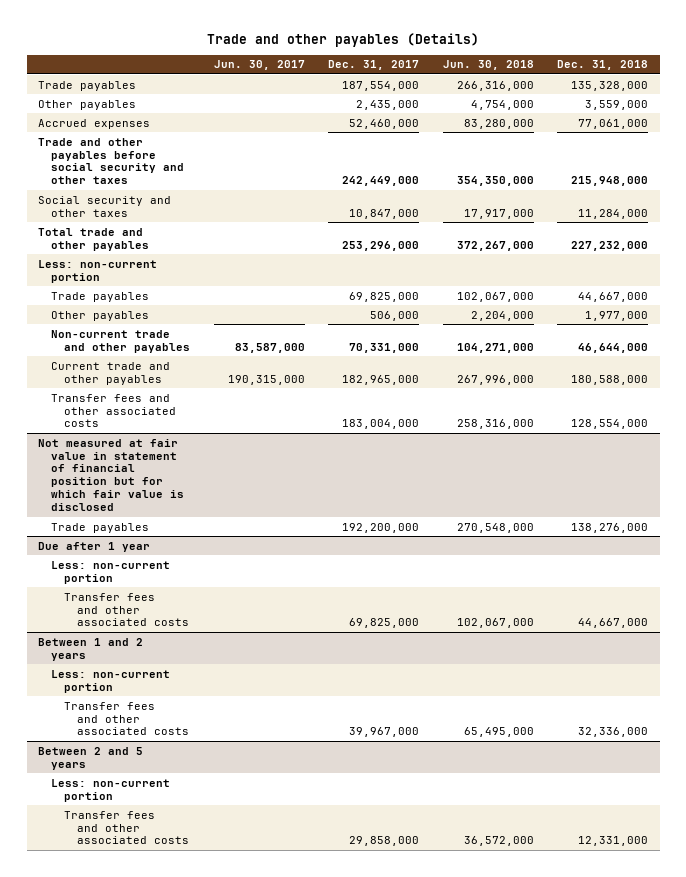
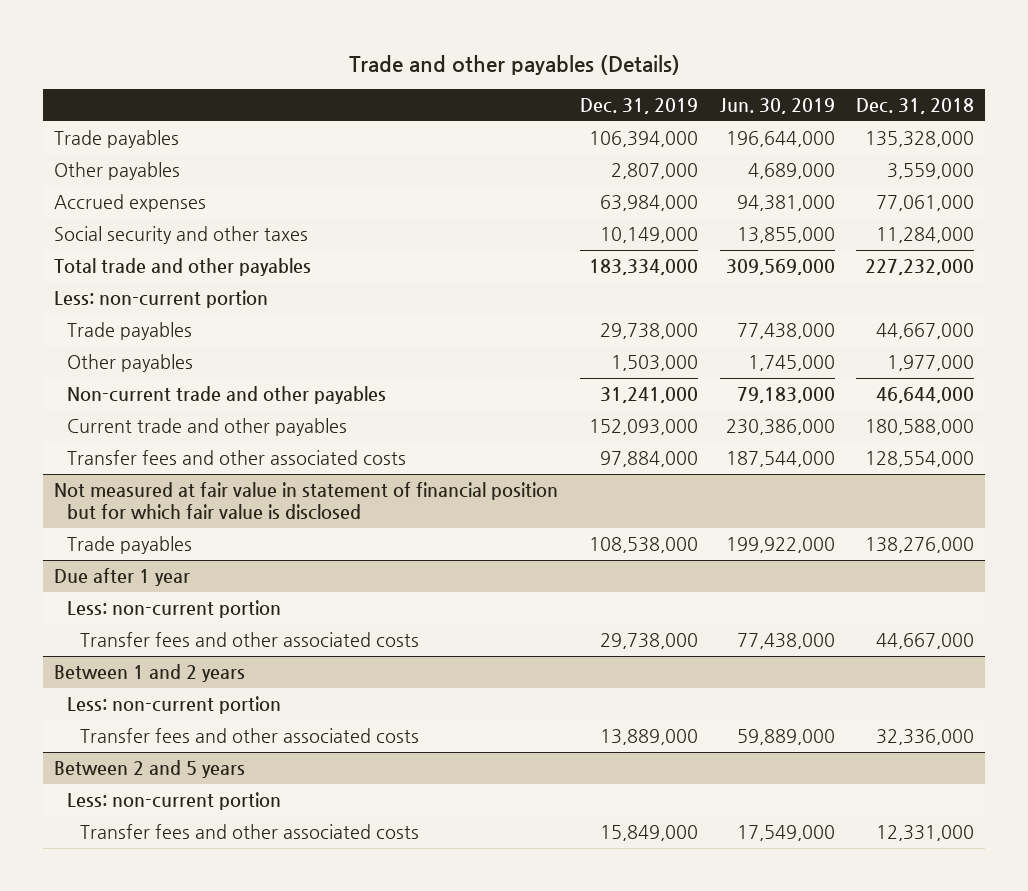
[213,60,305,71] Jun. 30, 2017 -> none
[328,60,420,71] Dec. 31, 2017 -> none
[442,60,534,71] Jun. 30, 2018 -> none
none -> [579,97,698,114] Dec. 31, 2019
none -> [719,97,835,114] Jun. 30, 2019
[38,137,185,185] Trade and other payables before social security and other taxes -> none

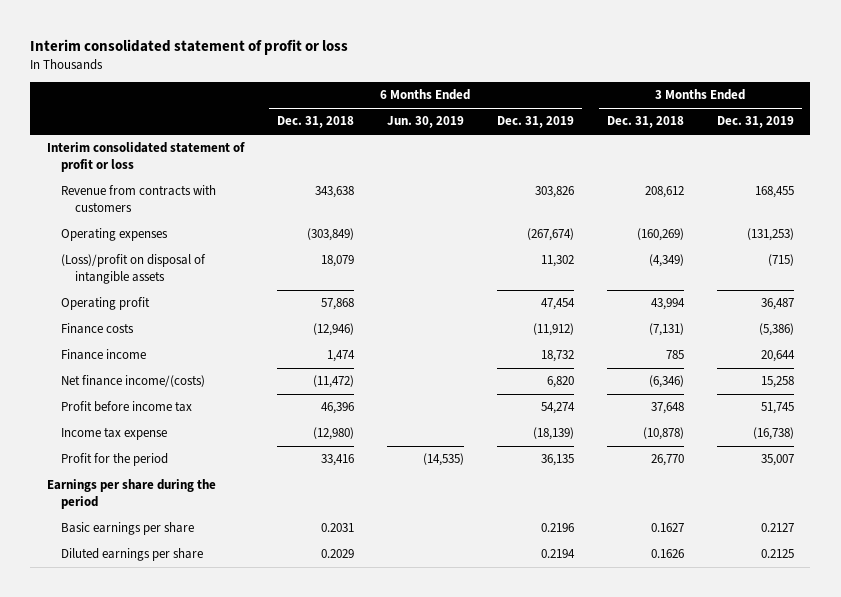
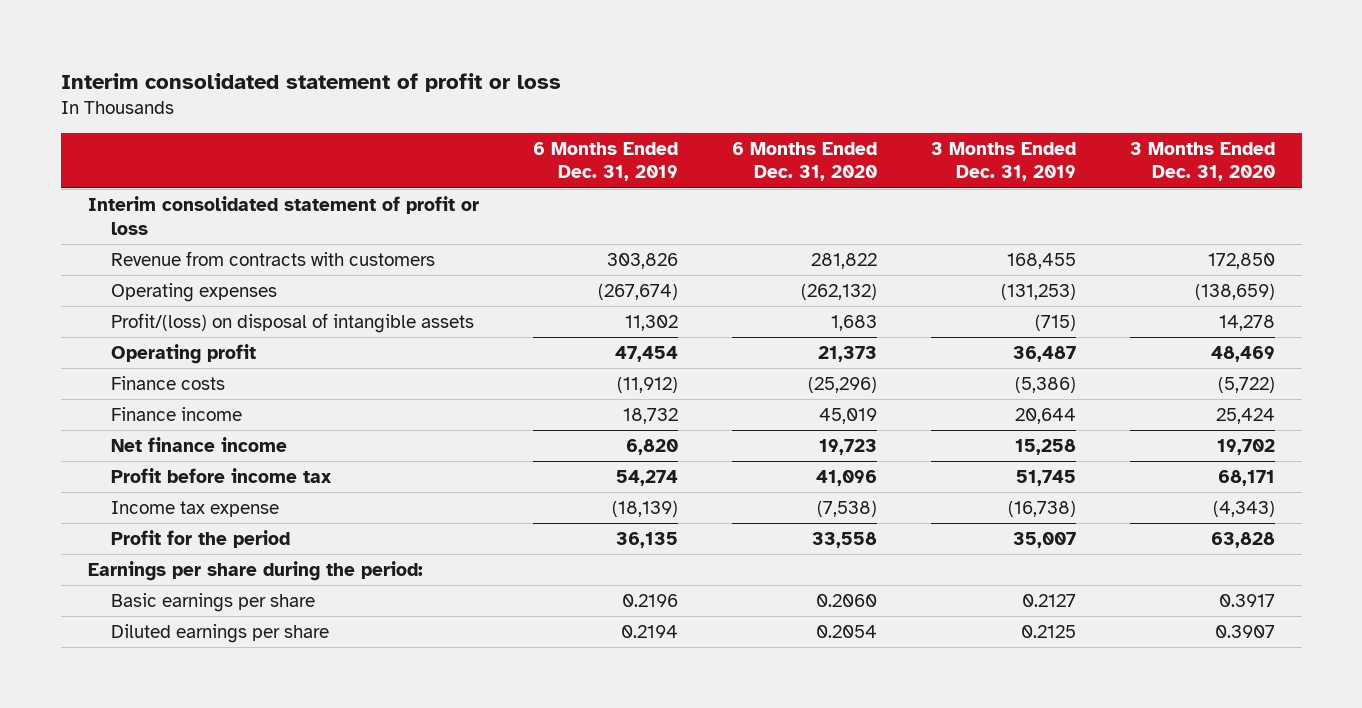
[276,116,354,129] Dec. 31, 2018 -> none
[386,116,464,129] Jun. 30, 2019 -> none
[606,116,684,129] Dec. 31, 2018 -> none
none -> [731,141,877,182] 6 Months Ended Dec. 31, 2020
none -> [1129,141,1275,182] 3 Months Ended Dec. 31, 2020
[61,254,207,285] (Loss)/profit on disposal of intangible assets -> [110,312,474,333] Profit/(loss) on disposal of intangible assets
[61,375,206,388] Net finance income/(costs) -> [110,436,287,452] Net finance income
[46,479,216,510] Earnings per share during the period -> [87,560,423,581] Earnings per share during the period:

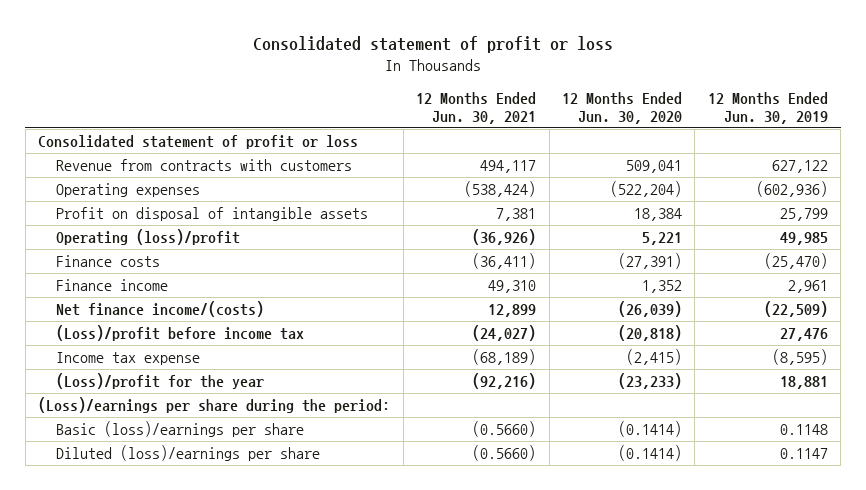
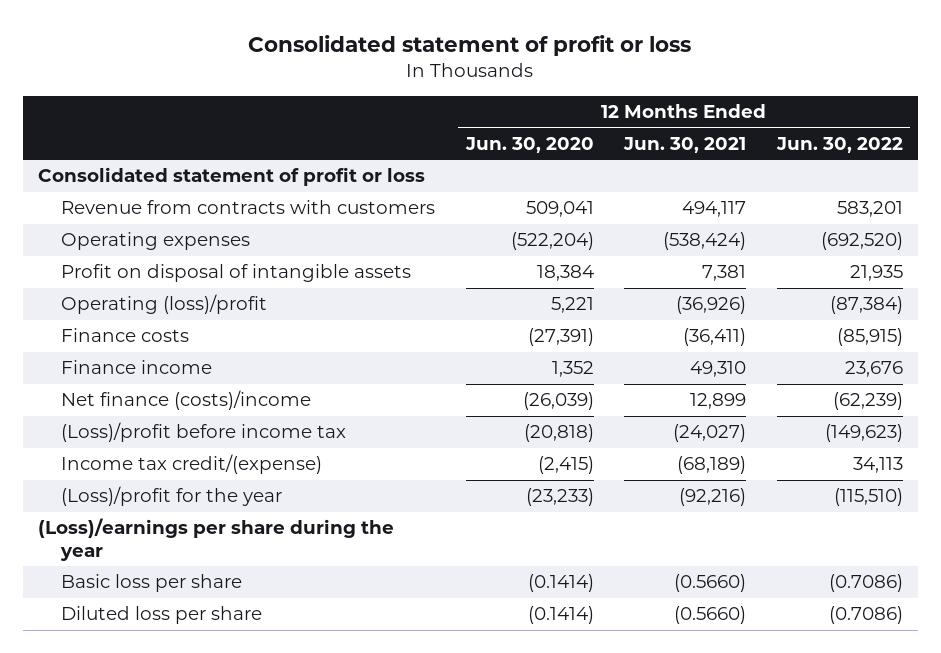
[707,91,828,124] 12 Months Ended Jun. 30, 2019 -> none
none -> [775,137,903,154] Jun. 30, 2022
[55,301,264,318] Net finance income/(costs) -> [61,390,312,411] Net finance (costs)/income
[55,352,200,366] Income tax expense -> [61,454,323,475] Income tax credit/(expense)
[38,397,391,414] (Loss)/earnings per share during the period: -> [38,518,395,561] (Loss)/earnings per share during the year
[55,421,304,438] Basic (loss)/earnings per share -> [61,574,243,593] Basic loss per share
[55,445,320,462] Diluted (loss)/earnings per share -> [61,606,263,625] Diluted loss per share

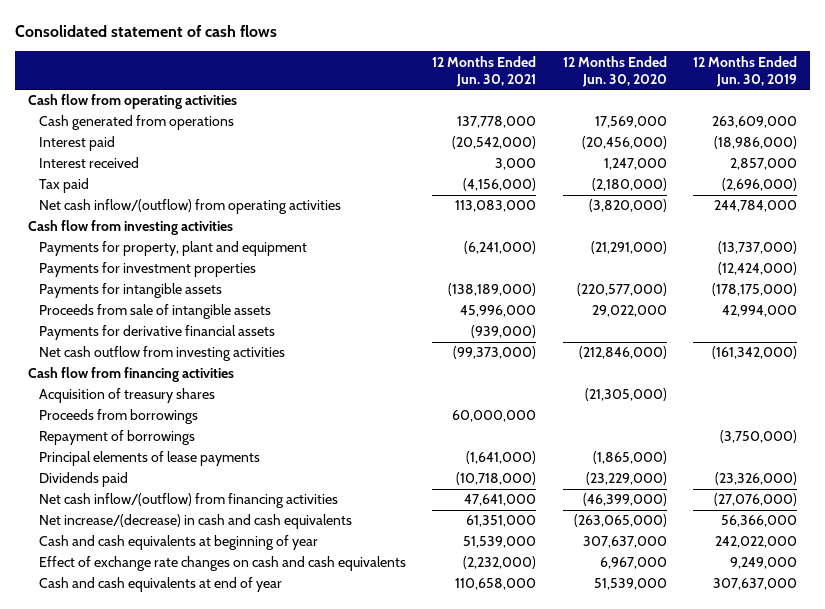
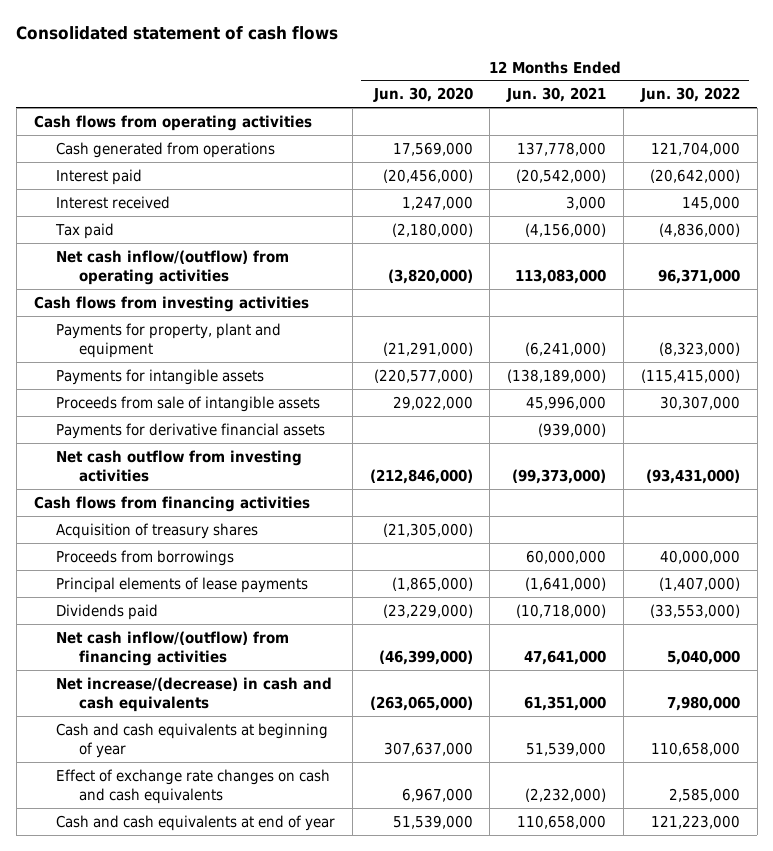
[692,55,797,87] 12 Months Ended Jun. 30, 2019 -> none
none -> [639,87,740,103] Jun. 30, 2022
[28,94,238,110] Cash flow from operating activities -> [33,114,312,131] Cash flows from operating activities
[28,220,234,236] Cash flow from investing activities -> [33,295,309,312] Cash flows from investing activities
[38,262,256,278] Payments for investment properties -> none
[28,367,235,383] Cash flow from financing activities -> [33,495,310,512] Cash flows from financing activities
[38,430,195,446] Repayment of borrowings -> none

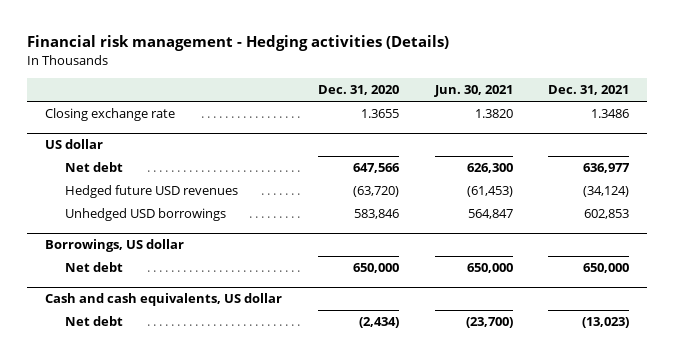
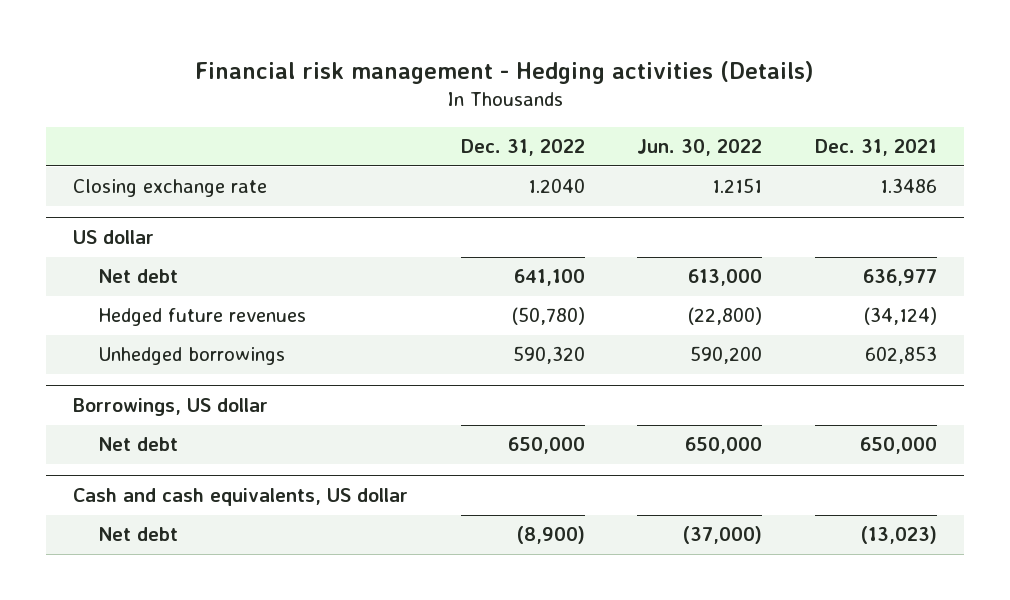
[317,85,399,96] Dec. 31, 2020 -> none
[433,85,513,98] Jun. 30, 2021 -> none
none -> [460,139,585,157] Dec. 31, 2022
none -> [637,139,763,157] Jun. 30, 2022
[64,185,238,199] Hedged future USD revenues -> [98,308,307,327] Hedged future revenues
[64,208,226,222] Unhedged USD borrowings -> [98,347,286,366] Unhedged borrowings

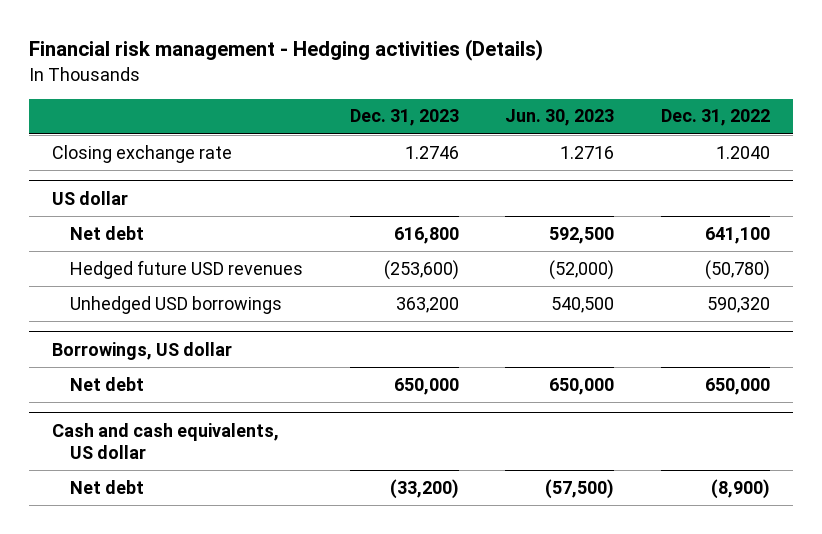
[637,139,763,157] Jun. 30, 2022 -> none
[815,139,938,157] Dec. 31, 2021 -> none
none -> [349,109,459,127] Dec. 31, 2023
none -> [505,109,615,127] Jun. 30, 2023
[98,308,307,327] Hedged future revenues -> [70,259,304,279] Hedged future USD revenues
[98,347,286,366] Unhedged borrowings -> [70,295,283,314] Unhedged USD borrowings

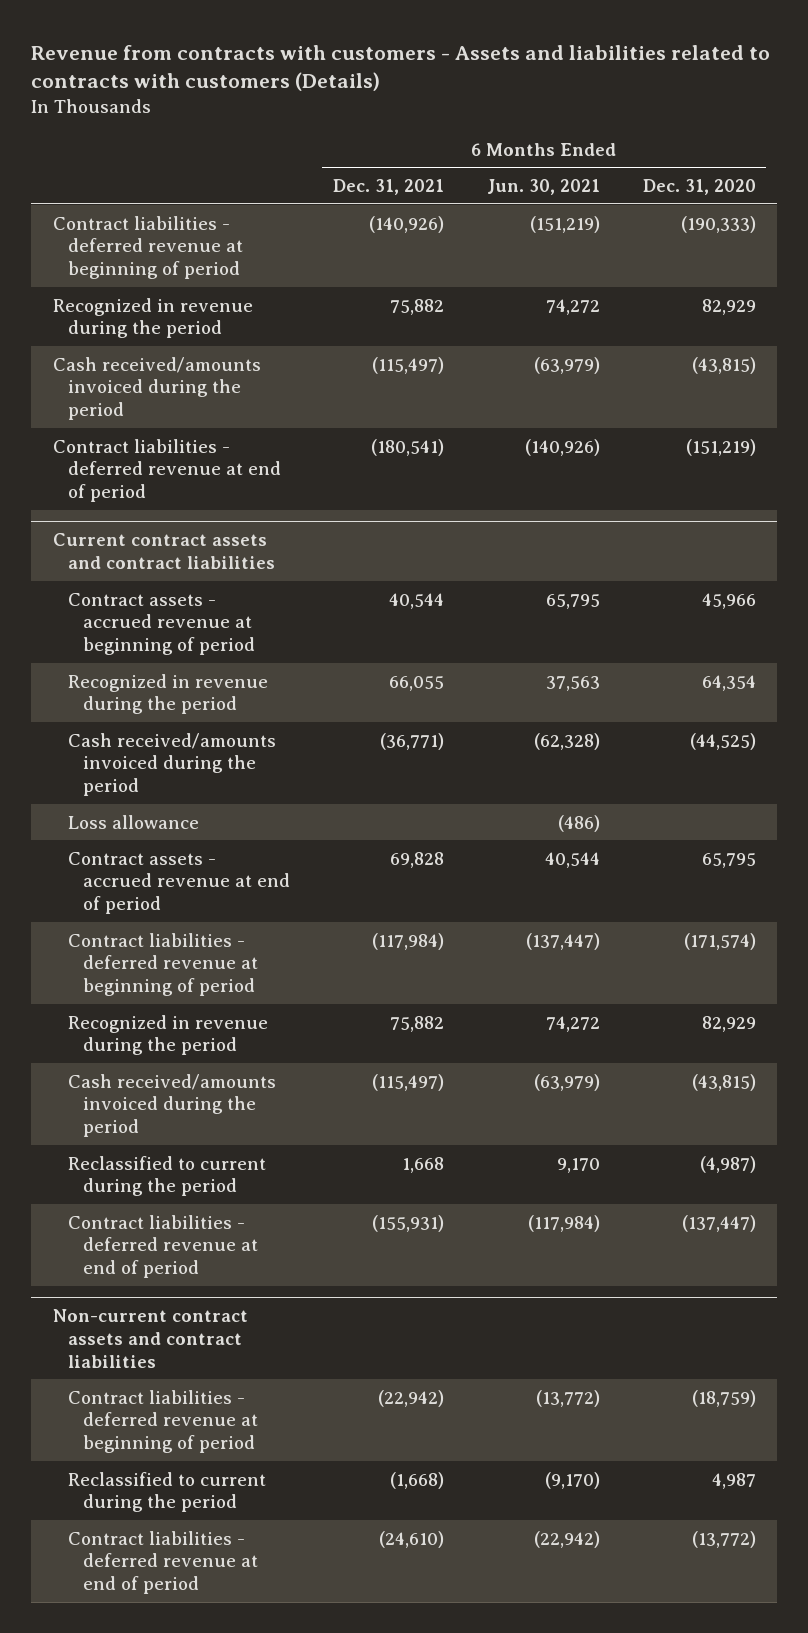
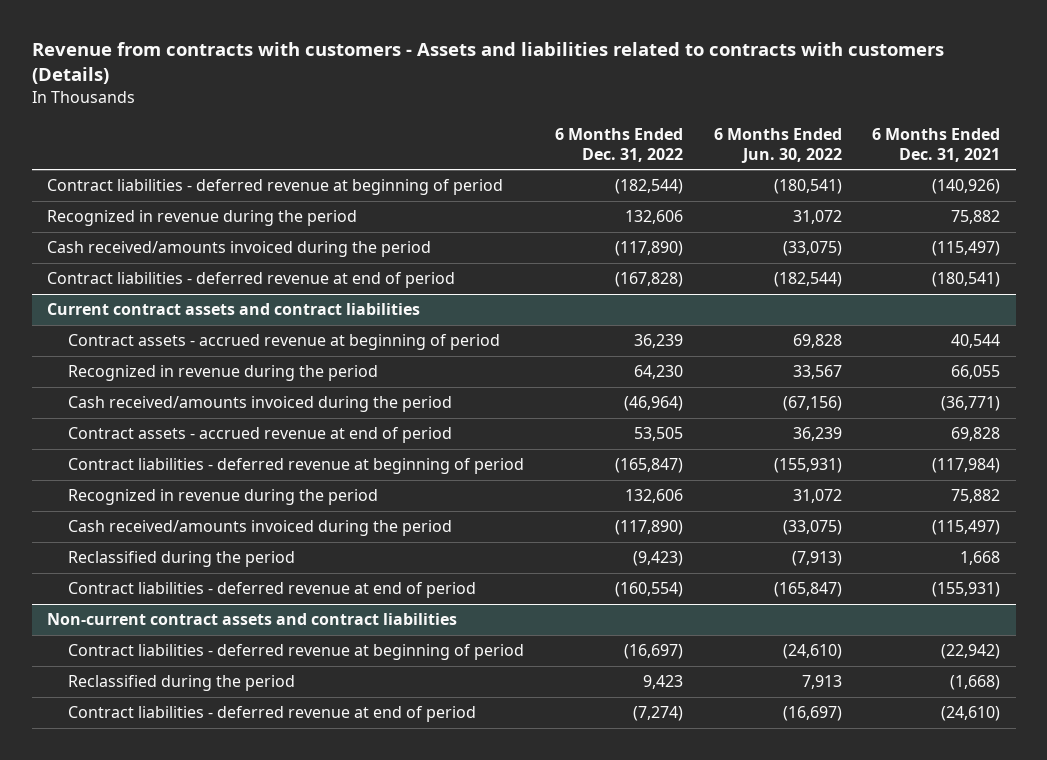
[486,179,600,196] Jun. 30, 2021 -> none
[642,179,756,196] Dec. 31, 2020 -> none
none -> [554,128,683,162] 6 Months Ended Dec. 31, 2022
none -> [713,128,842,163] 6 Months Ended Jun. 30, 2022
[67,814,199,829] Loss allowance -> none
[67,1155,266,1197] Reclassified to current during the period -> [68,551,296,568] Reclassified during the period
[67,1471,266,1513] Reclassified to current during the period -> [68,675,296,692] Reclassified during the period

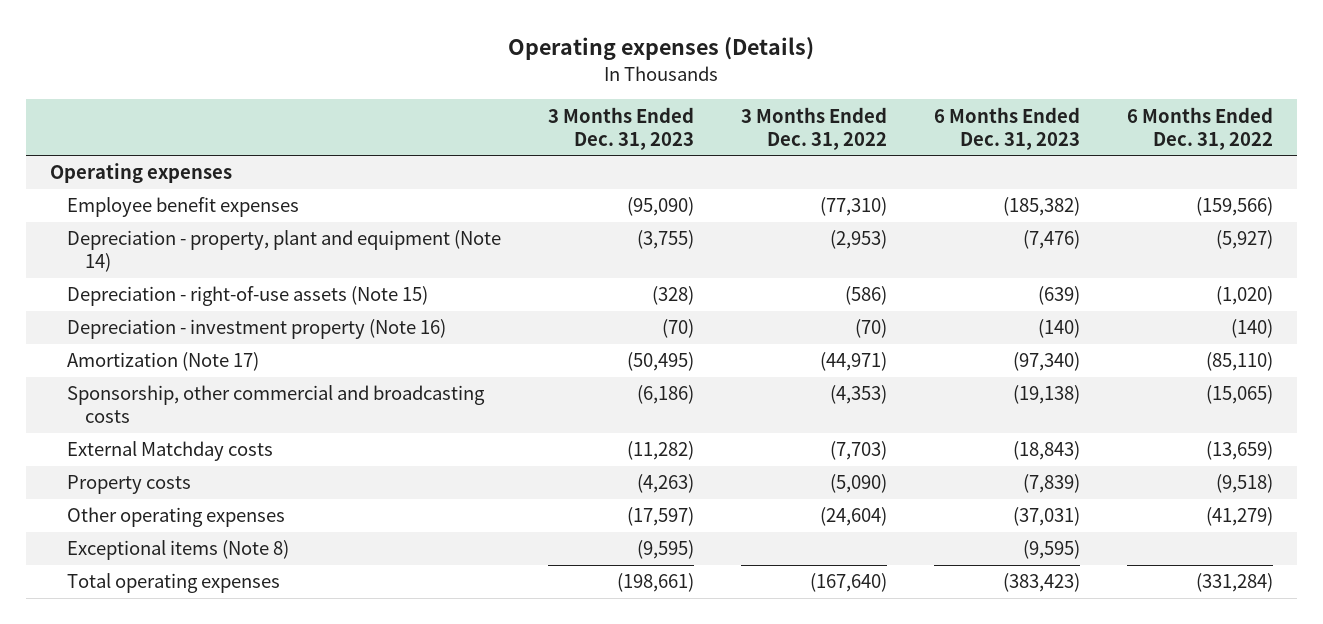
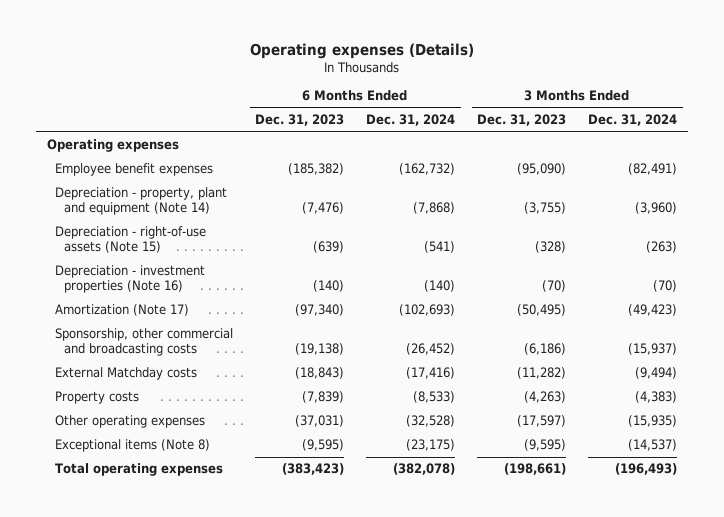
[741,106,888,150] 3 Months Ended Dec. 31, 2022 -> none
[1127,106,1274,150] 6 Months Ended Dec. 31, 2022 -> none
none -> [366,114,456,127] Dec. 31, 2024
none -> [588,114,678,127] Dec. 31, 2024
[67,319,447,340] Depreciation - investment property (Note 16) -> [55,265,206,294] Depreciation - investment properties (Note 16)

